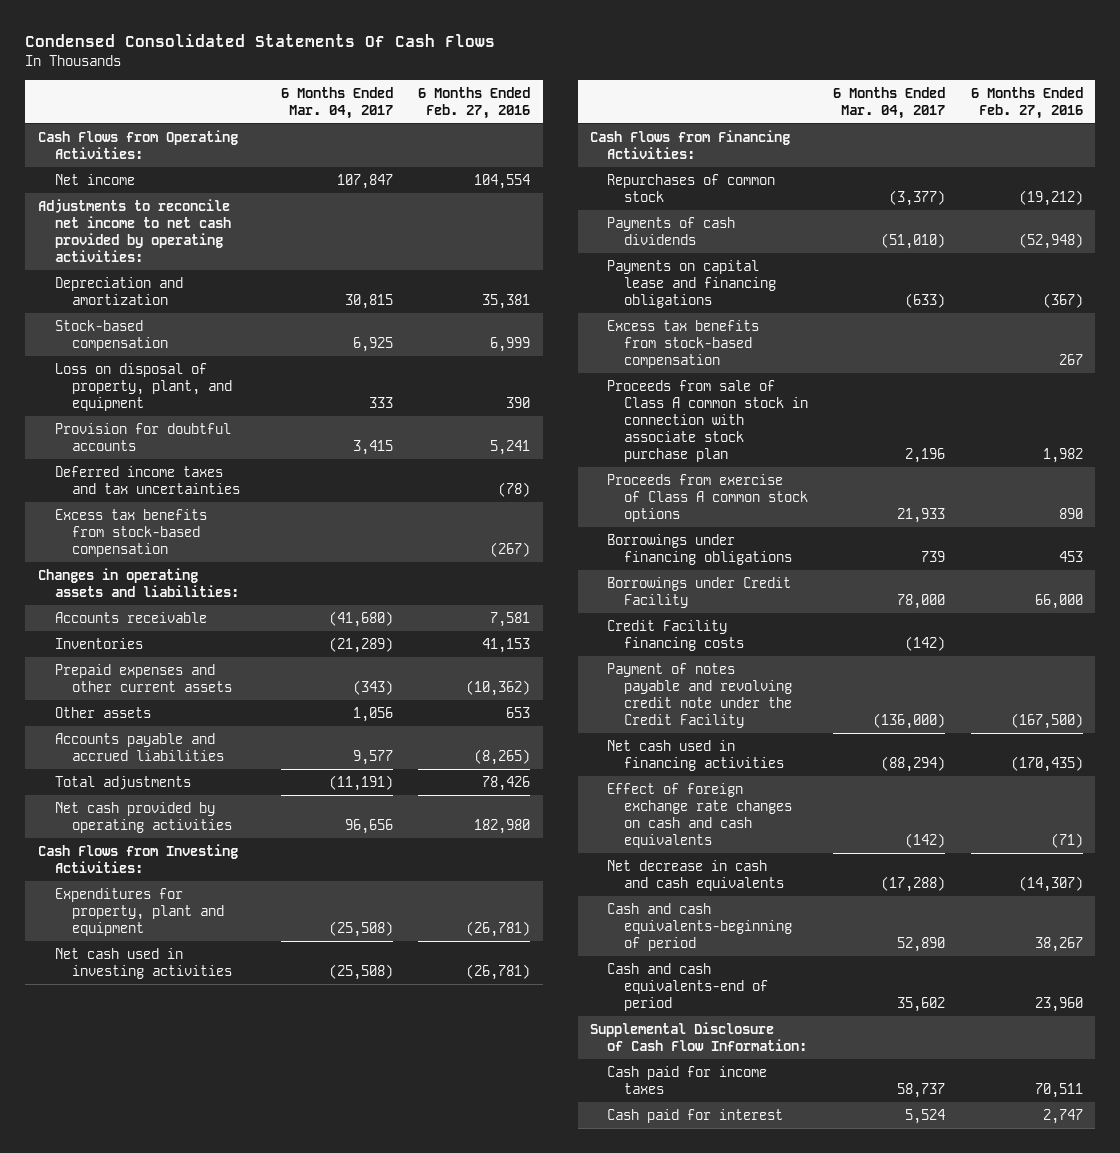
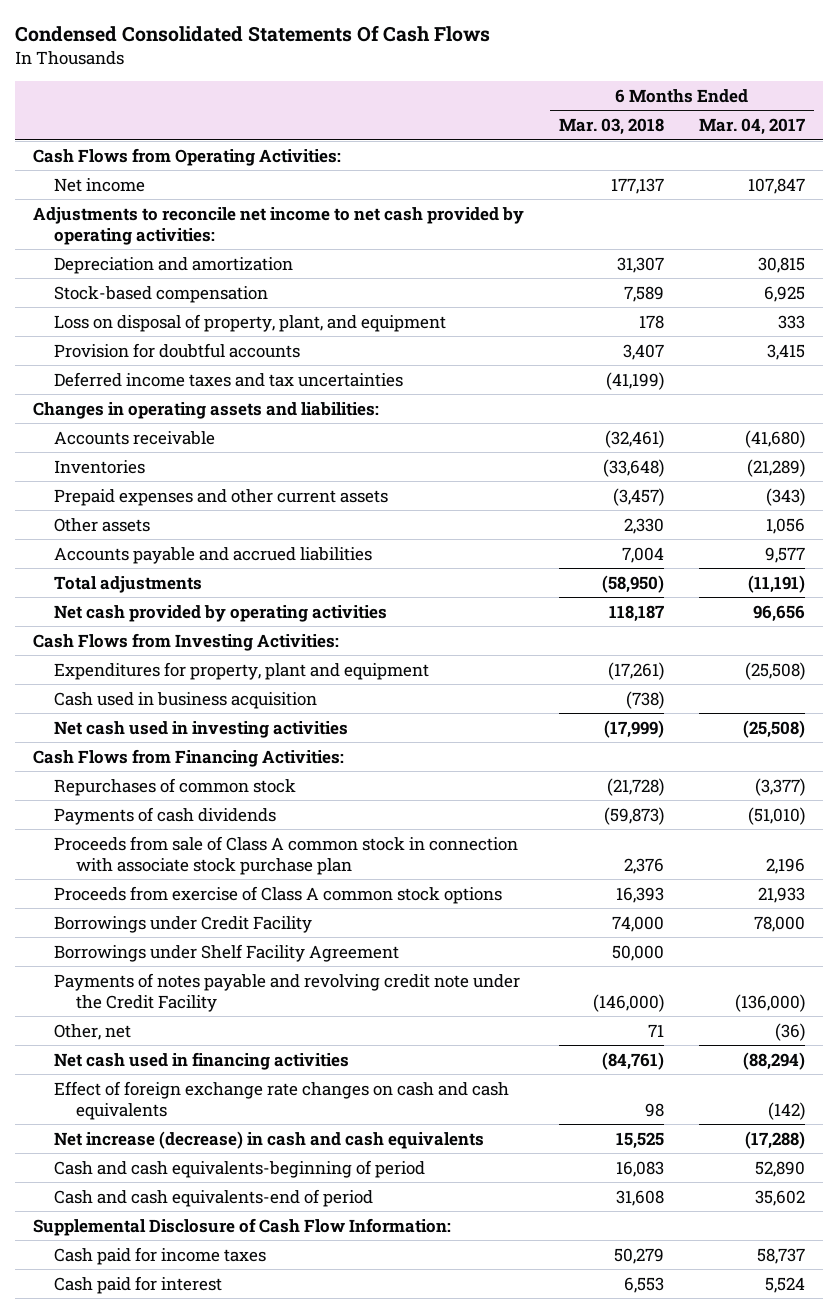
[417,87,530,120] 6 Months Ended Feb. 27, 2016 -> none
none -> [558,118,664,136] Mar. 03, 2018
[54,508,207,557] Excess tax benefits from stock-based compensation -> none
none -> [54,691,318,709] Cash used in business acquisition
[607,259,777,308] Payments on capital lease and financing obligations -> none
[607,319,760,368] Excess tax benefits from stock-based compensation -> none
[607,533,793,565] Borrowings under financing obligations -> none
[607,619,745,651] Credit Facility financing costs -> none
none -> [54,943,400,962] Borrowings under Shelf Facility Agreement
[607,662,793,728] Payment of notes payable and revolving credit note under the Credit Facility -> [54,972,521,1012] Payments of notes payable and revolving credit note under the Credit Facility
none -> [54,1023,132,1040] Other, net
[607,859,785,891] Net decrease in cash and cash equivalents -> [54,1130,485,1149] Net increase (decrease) in cash and cash equivalents

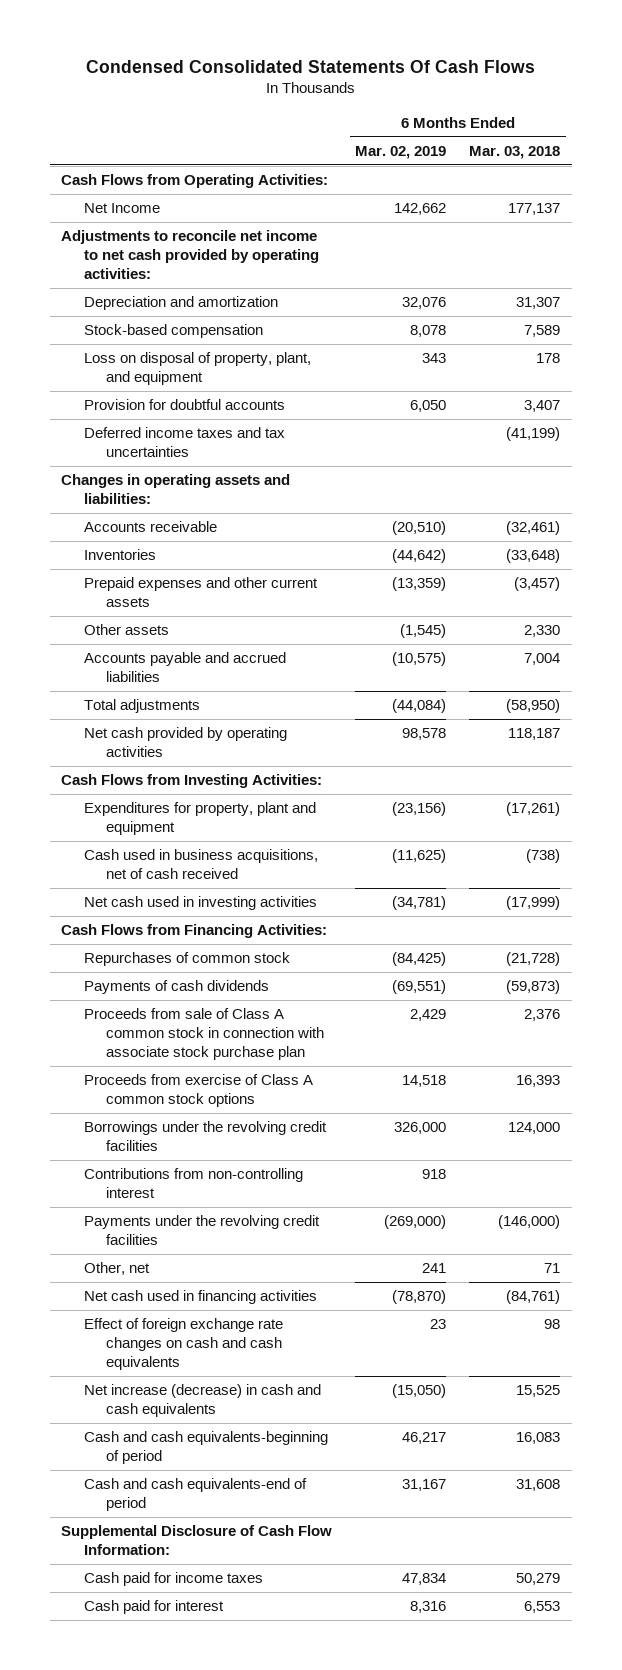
[699,118,806,136] Mar. 04, 2017 -> none
none -> [355,145,447,159] Mar. 02, 2019
[54,177,146,192] Net income -> [83,203,160,214] Net Income
[54,691,318,709] Cash used in business acquisition -> [83,849,318,880] Cash used in business acquisitions, net of cash received
[54,943,400,962] Borrowings under Shelf Facility Agreement -> none
[54,915,313,933] Borrowings under Credit Facility -> [83,1121,327,1152] Borrowings under the revolving credit facilities
[611,915,664,932] 74,000 -> [508,1122,561,1135] 124,000
none -> [83,1168,303,1199] Contributions from non-controlling interest
[54,972,521,1012] Payments of notes payable and revolving credit note under the Credit Facility -> [83,1215,320,1246] Payments under the revolving credit facilities

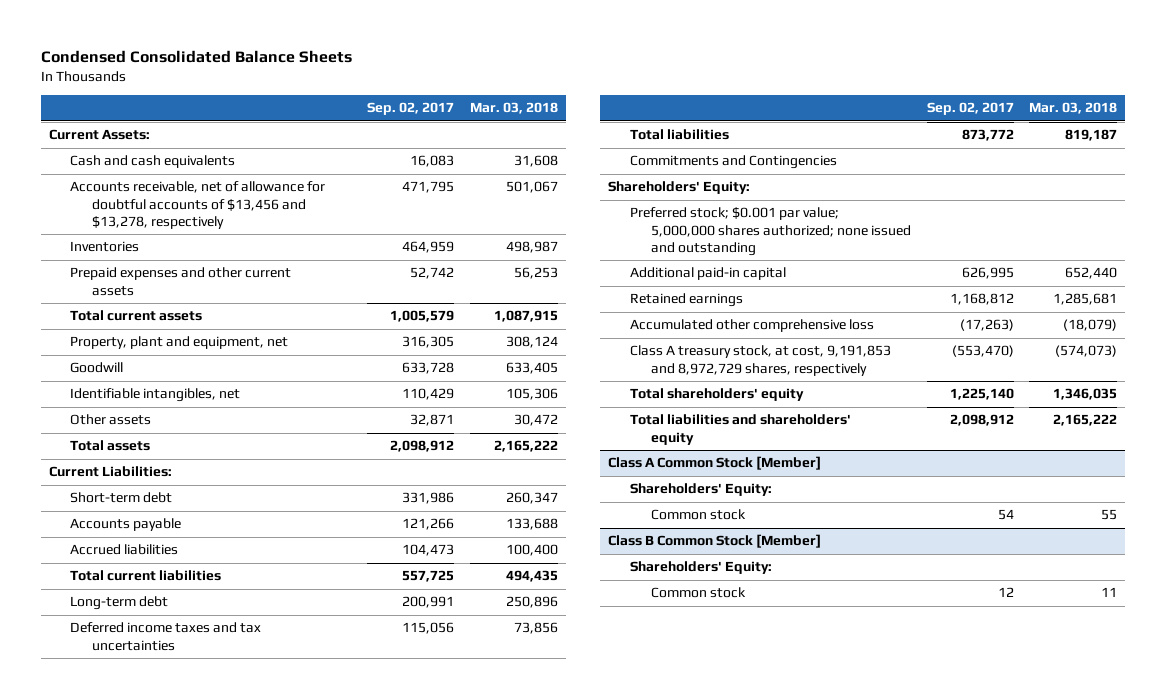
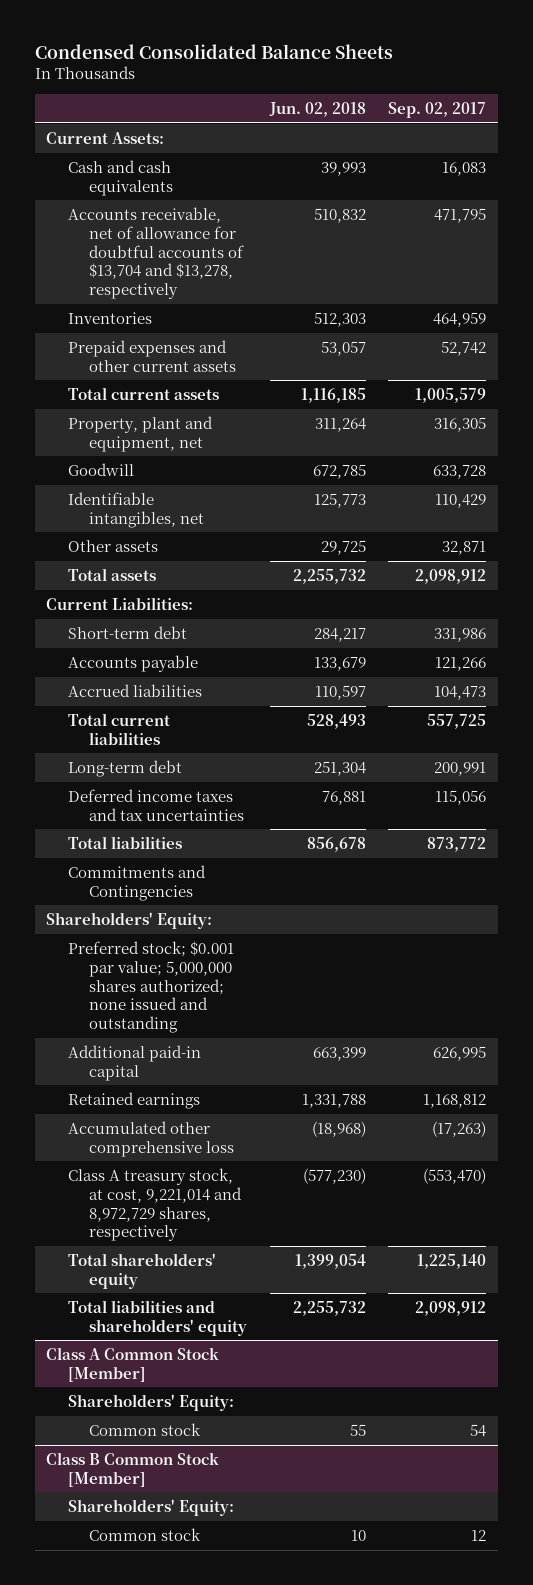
[469,102,558,115] Mar. 03, 2018 -> none
none -> [268,102,366,118] Jun. 02, 2018
[70,181,326,229] Accounts receivable, net of allowance for doubtful accounts of $13,456 and $13,278, respectively -> [67,206,245,300] Accounts receivable, net of allowance for doubtful accounts of $13,704 and $13,278, respectively
[629,345,891,376] Class A treasury stock, at cost, 9,191,853 and 8,972,729 shares, respectively -> [67,1167,243,1242] Class A treasury stock, at cost, 9,221,014 and 8,972,729 shares, respectively

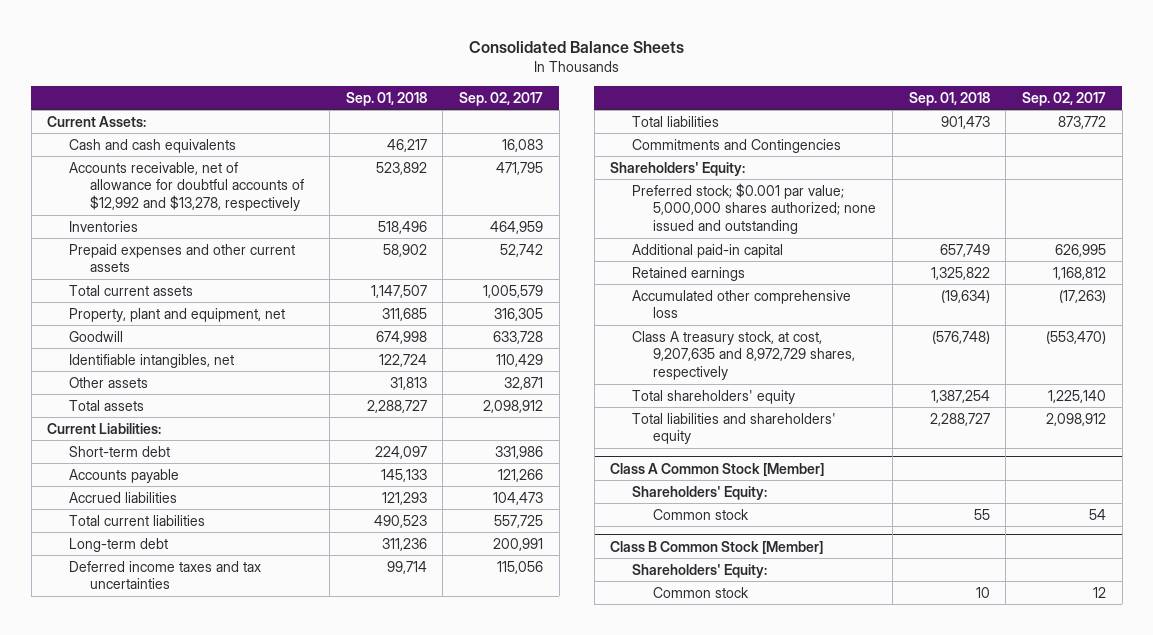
[34,43,393,59] Condensed Consolidated Balance Sheets -> [468,40,684,53] Consolidated Balance Sheets
[268,102,366,118] Jun. 02, 2018 -> none
none -> [345,91,427,106] Sep. 01, 2018
[67,206,245,300] Accounts receivable, net of allowance for doubtful accounts of $13,704 and $13,278, respectively -> [68,161,305,212] Accounts receivable, net of allowance for doubtful accounts of $12,992 and $13,278, respectively
[67,1167,243,1242] Class A treasury stock, at cost, 9,221,014 and 8,972,729 shares, respectively -> [631,330,856,381] Class A treasury stock, at cost, 9,207,635 and 8,972,729 shares, respectively

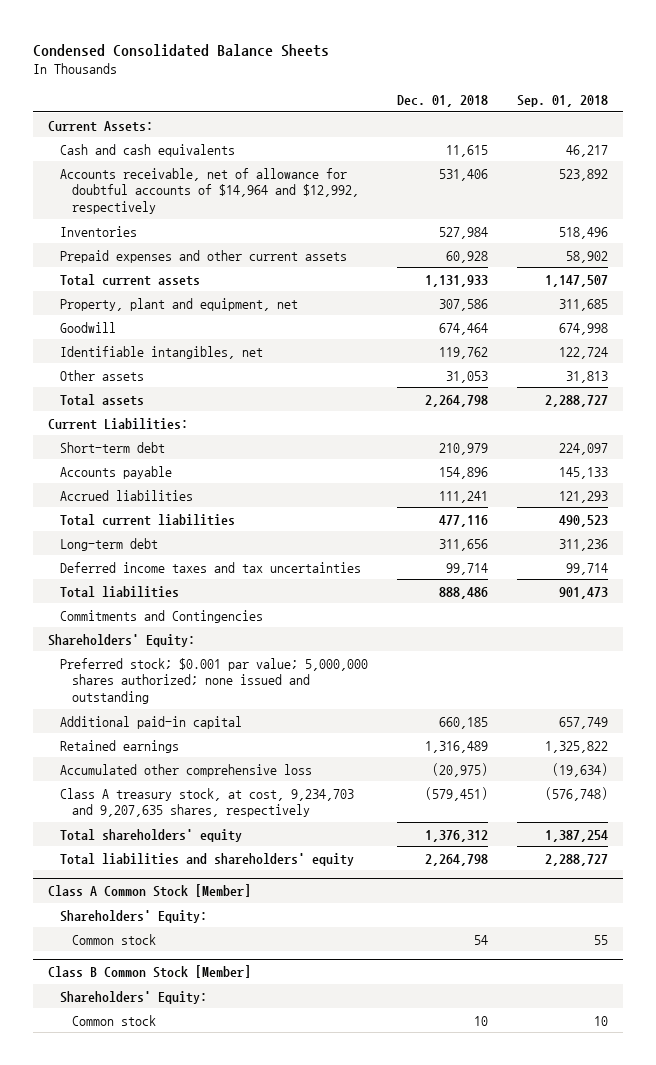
[468,40,684,53] Consolidated Balance Sheets -> [33,43,330,57] Condensed Consolidated Balance Sheets
[458,91,543,106] Sep. 02, 2017 -> none
none -> [397,94,489,107] Dec. 01, 2018
[68,161,305,212] Accounts receivable, net of allowance for doubtful accounts of $12,992 and $13,278, respectively -> [60,167,360,215] Accounts receivable, net of allowance for doubtful accounts of $14,964 and $12,992, respectively
[631,330,856,381] Class A treasury stock, at cost, 9,207,635 and 8,972,729 shares, respectively -> [60,787,355,818] Class A treasury stock, at cost, 9,234,703 and 9,207,635 shares, respectively

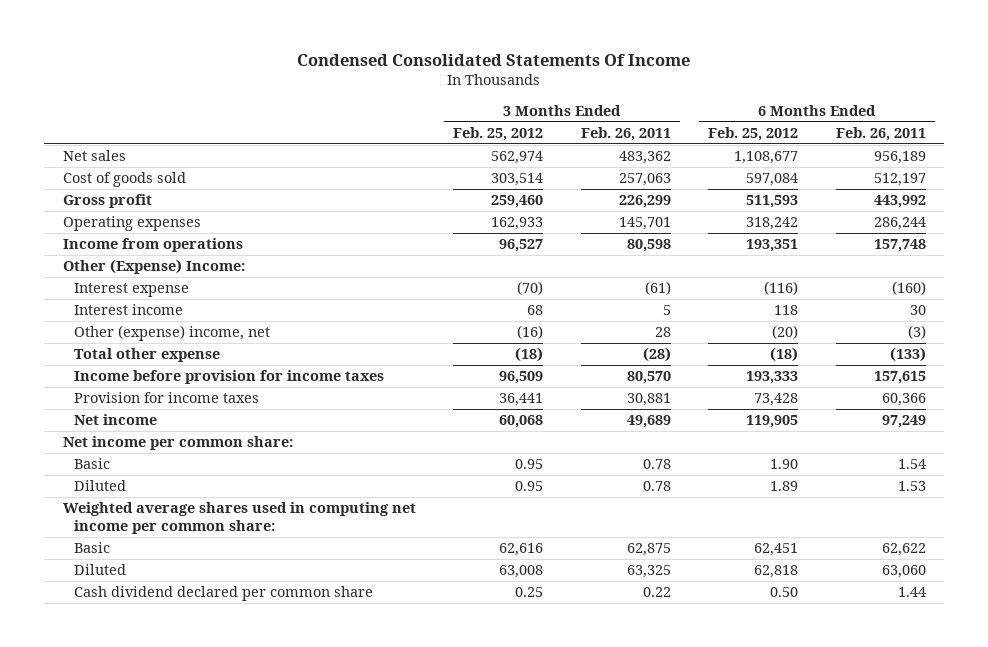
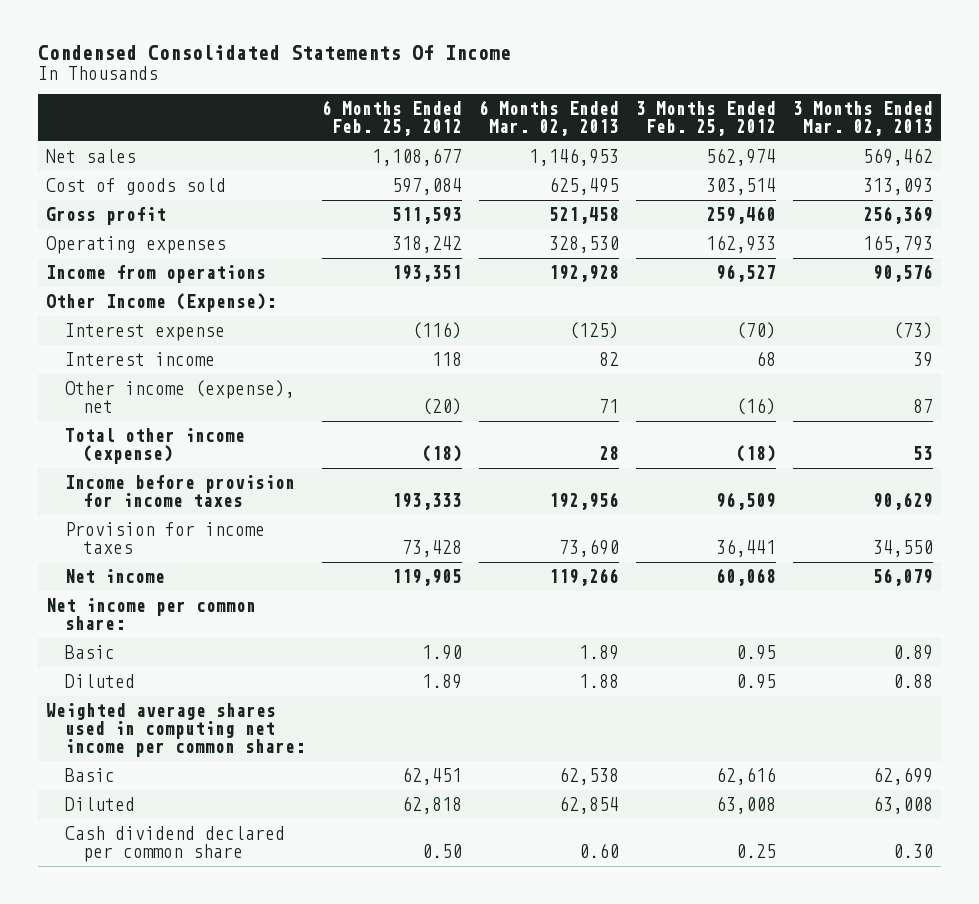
[580,126,671,141] Feb. 26, 2011 -> none
[835,126,926,141] Feb. 26, 2011 -> none
none -> [478,100,619,137] 6 Months Ended Mar. 02, 2013
none -> [792,101,933,137] 3 Months Ended Mar. 02, 2013
[62,259,245,275] Other (Expense) Income: -> [46,293,277,313] Other Income (Expense):
[74,325,271,342] Other (expense) income, net -> [64,380,295,414] Other income (expense), net
[74,348,221,363] Total other expense -> [64,428,245,465] Total other income (expense)

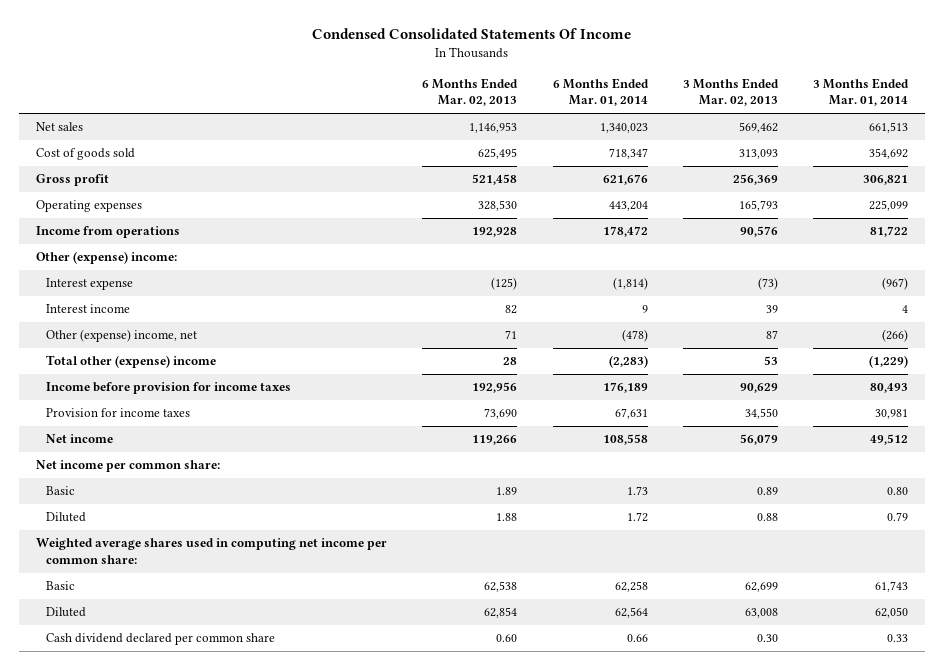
[321,100,462,137] 6 Months Ended Feb. 25, 2012 -> none
[635,101,776,137] 3 Months Ended Feb. 25, 2012 -> none
none -> [552,77,649,107] 6 Months Ended Mar. 01, 2014
none -> [812,77,909,107] 3 Months Ended Mar. 01, 2014
[46,293,277,313] Other Income (Expense): -> [36,251,178,265] Other (expense) income:
[64,380,295,414] Other income (expense), net -> [46,329,198,343] Other (expense) income, net
[64,428,245,465] Total other income (expense) -> [46,355,217,369] Total other (expense) income

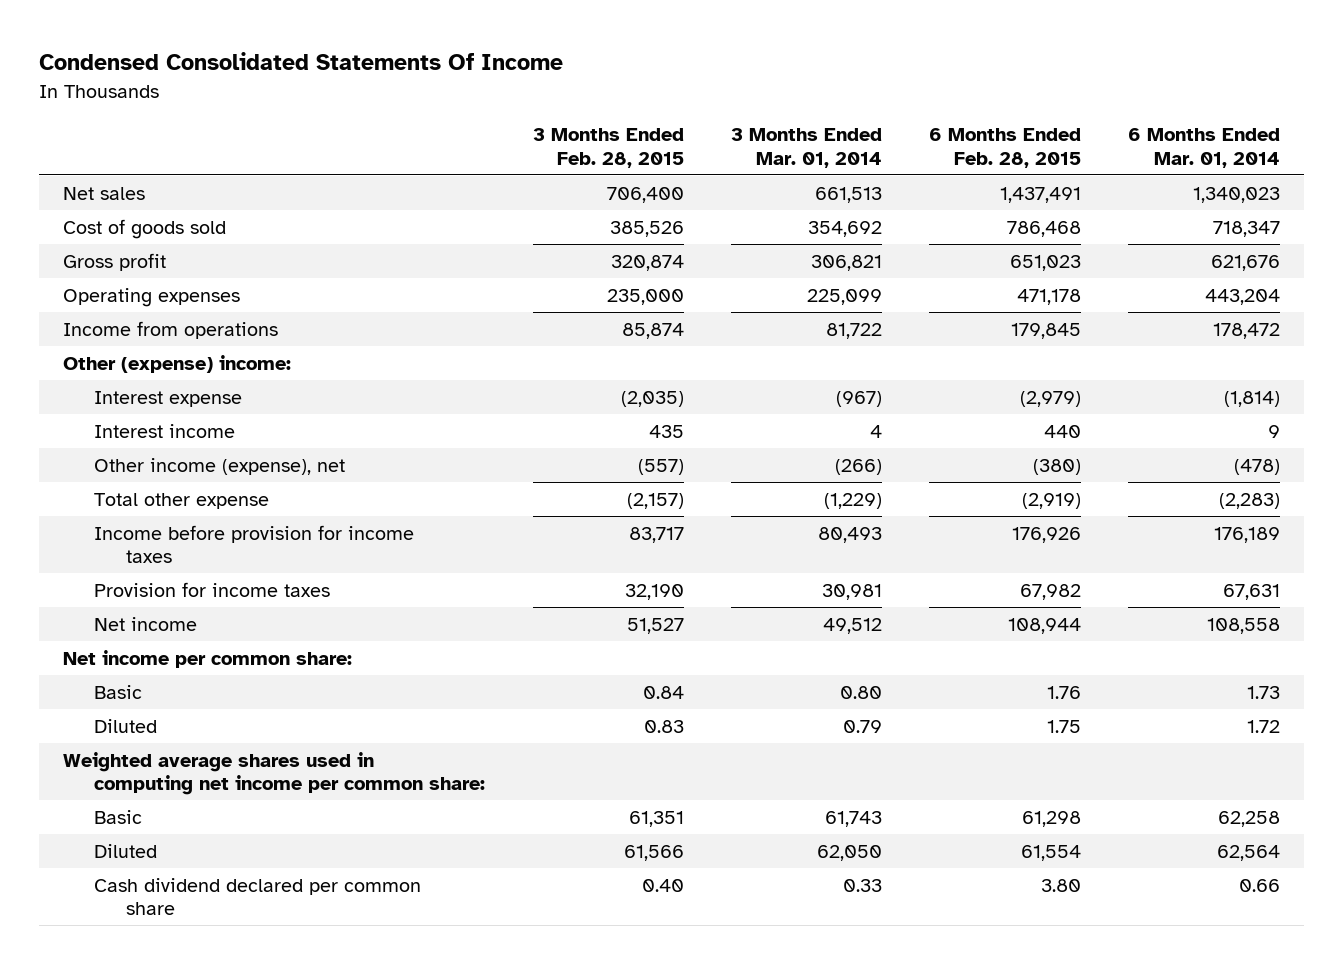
[422,77,519,107] 6 Months Ended Mar. 02, 2013 -> none
[682,77,779,107] 3 Months Ended Mar. 02, 2013 -> none
none -> [532,128,684,168] 3 Months Ended Feb. 28, 2015
none -> [929,128,1082,168] 6 Months Ended Feb. 28, 2015
[46,329,198,343] Other (expense) income, net -> [94,457,346,475] Other income (expense), net
[46,355,217,369] Total other (expense) income -> [94,492,270,509] Total other expense

